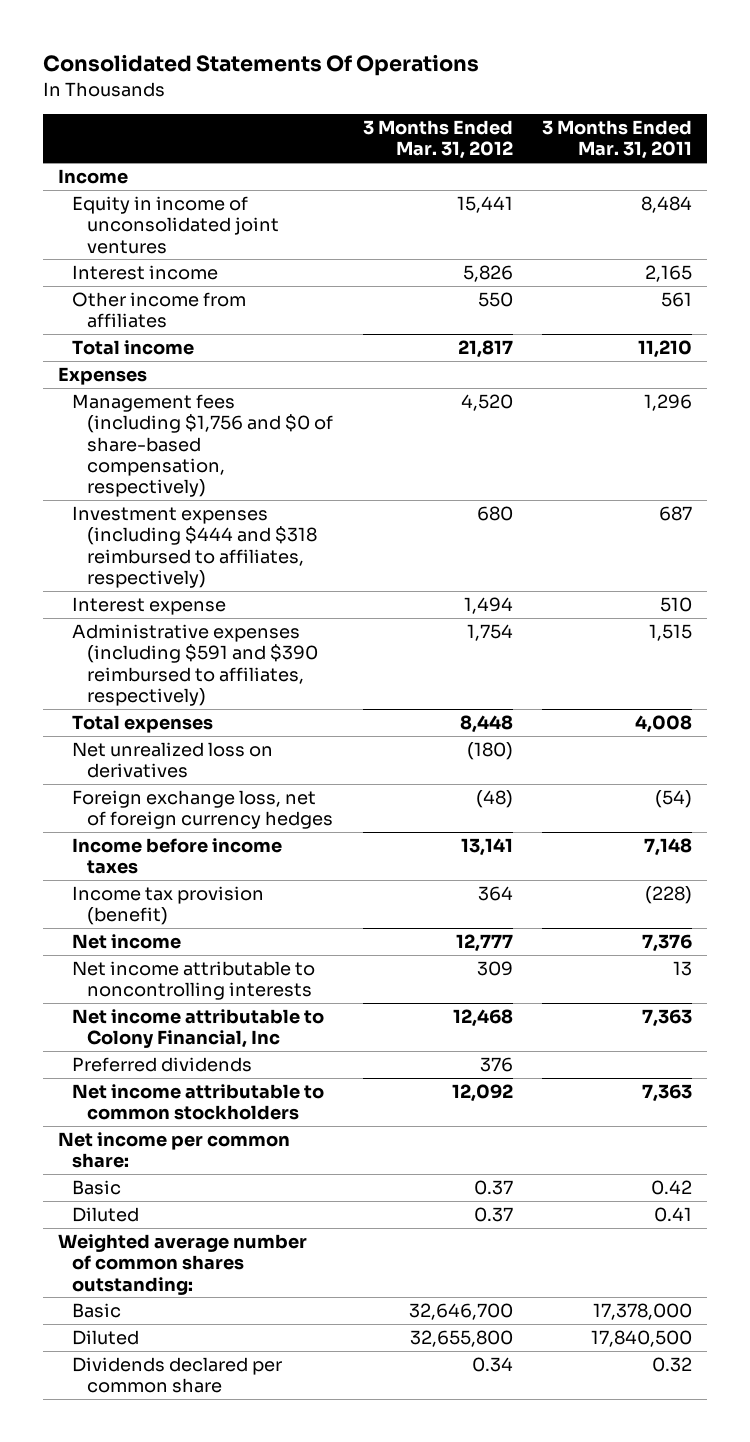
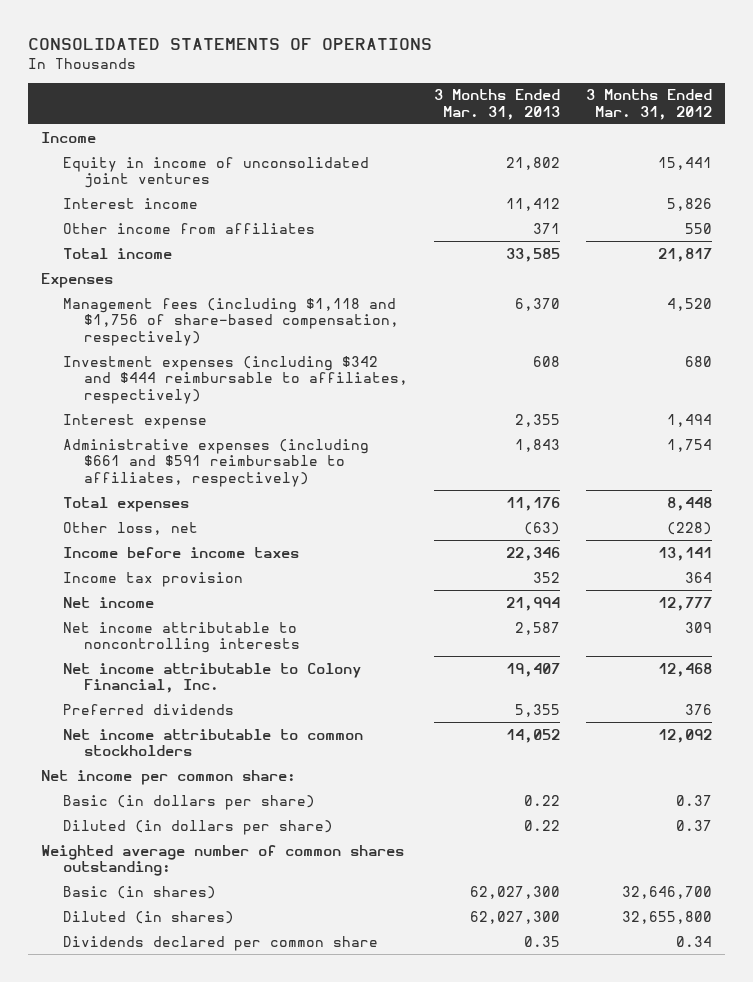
[42,54,479,77] Consolidated Statements Of Operations -> [28,37,433,50] CONSOLIDATED STATEMENTS OF OPERATIONS
[542,120,693,160] 3 Months Ended Mar. 31, 2011 -> none
none -> [433,89,560,120] 3 Months Ended Mar. 31, 2013
[72,394,333,498] Management fees (including $1,756 and $0 of share-based compensation, respectively) -> [62,297,399,346] Management fees (including $1,118 and $1,756 of share-based compensation, respectively)
[72,506,317,588] Investment expenses (including $444 and $318 reimbursed to affiliates, respectively) -> [62,355,408,404] Investment expenses (including $342 and $444 reimbursable to affiliates, respectively)
[72,624,318,706] Administrative expenses (including $591 and $390 reimbursed to affiliates, respectively) -> [62,438,369,487] Administrative expenses (including $661 and $591 reimbursable to affiliates, respectively)
[72,742,274,779] Net unrealized loss on derivatives -> none
[72,790,333,830] Foreign exchange loss, net of foreign currency hedges -> none
none -> [62,521,198,535] Other loss, net
[72,886,265,926] Income tax provision (benefit) -> [62,571,243,587] Income tax provision
[72,1009,325,1049] Net income attributable to Colony Financial, Inc -> [62,662,361,694] Net income attributable to Colony Financial, Inc.
[72,1180,122,1196] Basic -> [62,794,315,810] Basic (in dollars per share)
[72,1207,140,1223] Diluted -> [62,819,333,835] Diluted (in dollars per share)
[72,1303,122,1319] Basic -> [62,885,216,899] Basic (in shares)
[72,1330,140,1346] Diluted -> [62,910,234,924] Diluted (in shares)

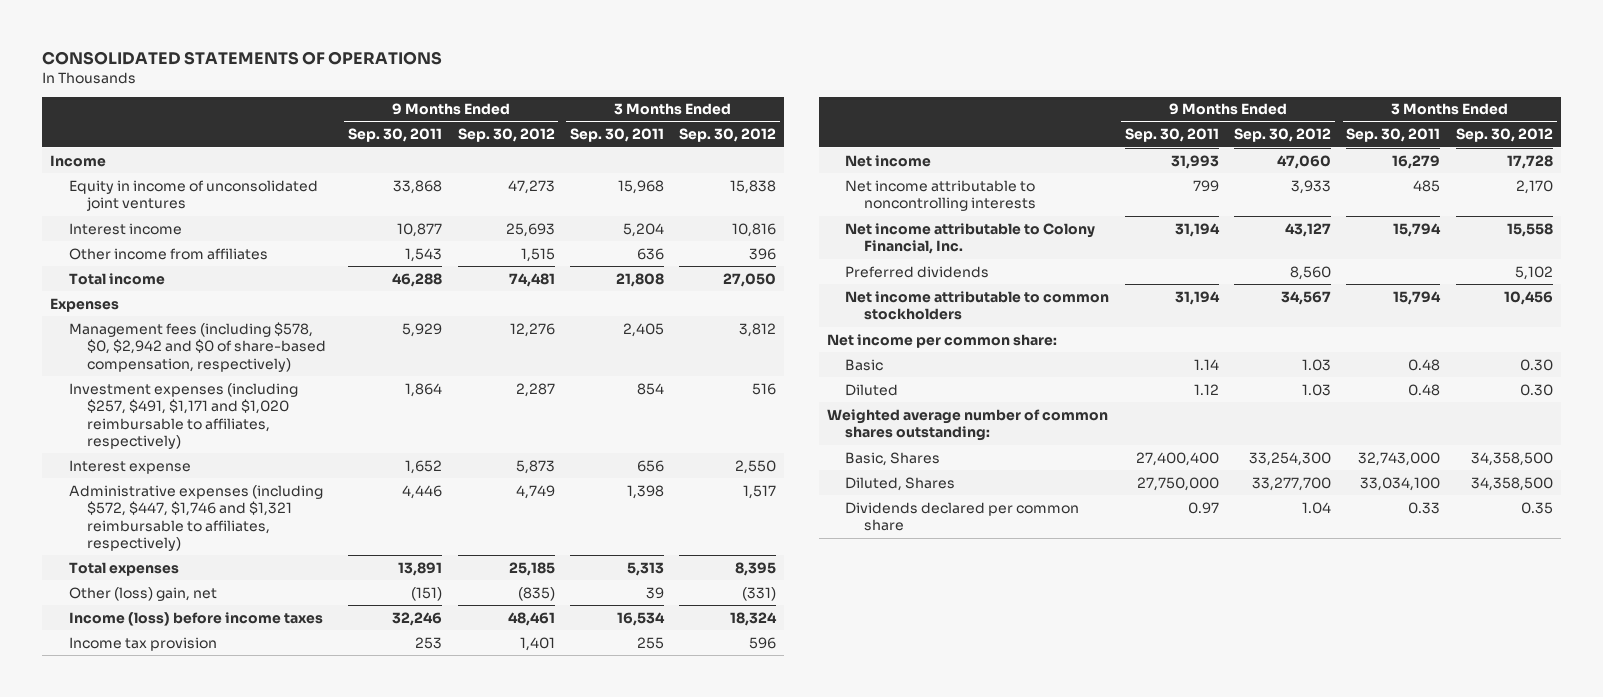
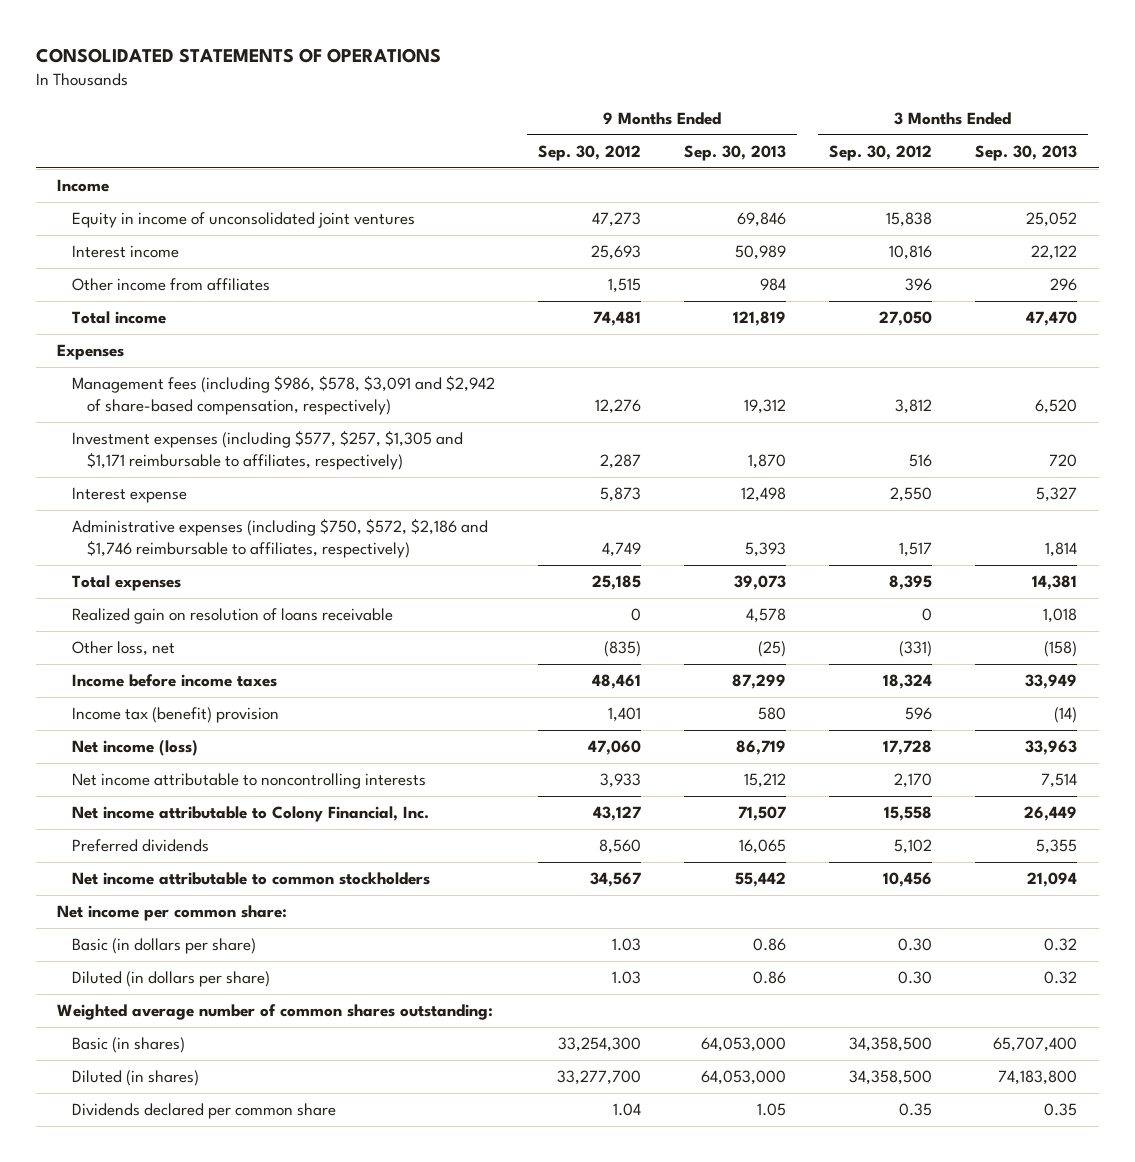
[348,128,443,143] Sep. 30, 2011 -> none
[569,128,664,143] Sep. 30, 2011 -> none
none -> [684,144,787,161] Sep. 30, 2013
none -> [975,144,1078,161] Sep. 30, 2013
[68,321,327,372] Management fees (including $578, $0, $2,942 and $0 of share-based compensation, respectively) -> [71,375,495,415] Management fees (including $986, $578, $3,091 and $2,942 of share-based compensation, respectively)
[68,382,298,450] Investment expenses (including $257, $491, $1,171 and $1,020 reimbursable to affiliates, respectively) -> [71,430,463,470] Investment expenses (including $577, $257, $1,305 and $1,171 reimbursable to affiliates, respectively)
[68,484,323,552] Administrative expenses (including $572, $447, $1,746 and $1,321 reimbursable to affiliates, respectively) -> [71,518,488,558] Administrative expenses (including $750, $572, $2,186 and $1,746 reimbursable to affiliates, respectively)
none -> [71,608,393,625] Realized gain on resolution of loans receivable
[68,586,217,601] Other (loss) gain, net -> [71,641,175,657] Other loss, net
[68,611,323,626] Income (loss) before income taxes -> [71,674,277,688] Income before income taxes
[68,636,217,651] Income tax provision -> [71,707,279,724] Income tax (benefit) provision
[845,154,932,167] Net income -> [71,740,198,757] Net income (loss)
[845,358,884,371] Basic -> [71,938,256,955] Basic (in dollars per share)
[845,383,899,396] Diluted -> [71,971,270,988] Diluted (in dollars per share)
[845,451,941,466] Basic, Shares -> [71,1037,185,1054] Basic (in shares)
[845,476,956,491] Diluted, Shares -> [71,1070,199,1087] Diluted (in shares)

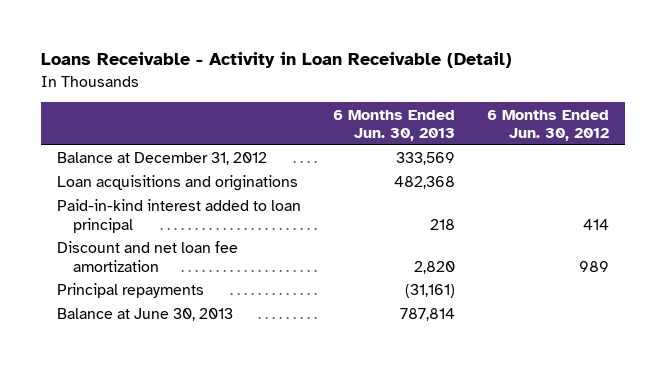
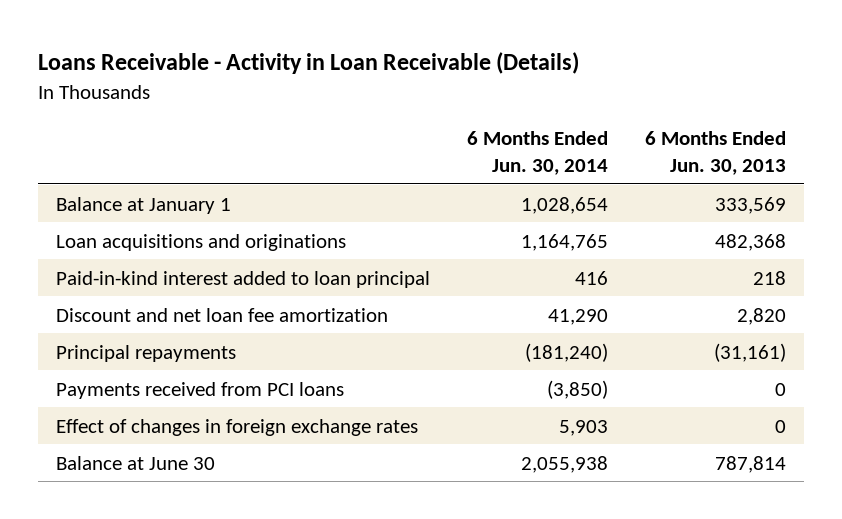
[40,52,512,69] Loans Receivable - Activity in Loan Receivable (Detail) -> [37,52,579,75] Loans Receivable - Activity in Loan Receivable (Details)
[487,109,610,142] 6 Months Ended Jun. 30, 2012 -> none
none -> [466,131,608,175] 6 Months Ended Jun. 30, 2014
[56,152,267,166] Balance at December 31, 2012 -> [56,196,232,214] Balance at January 1
none -> [56,381,345,399] Payments received from PCI loans
none -> [56,418,419,436] Effect of changes in foreign exchange rates
[56,308,233,322] Balance at June 30, 2013 -> [56,455,216,470] Balance at June 30

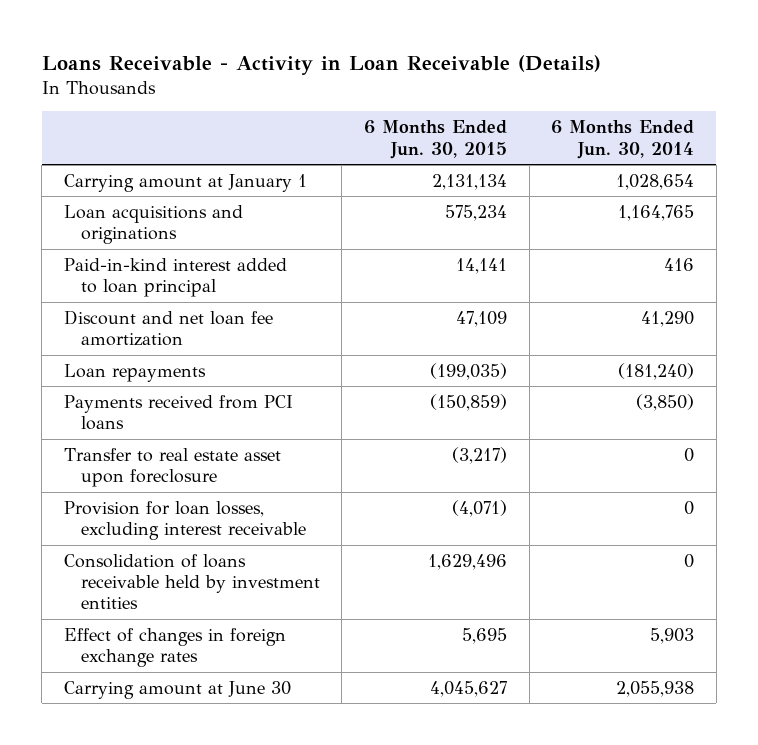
[644,131,786,175] 6 Months Ended Jun. 30, 2013 -> none
none -> [363,120,507,159] 6 Months Ended Jun. 30, 2015
[56,196,232,214] Balance at January 1 -> [64,173,308,192] Carrying amount at January 1
[56,344,237,362] Principal repayments -> [64,363,207,382] Loan repayments
none -> [64,447,282,488] Transfer to real estate asset upon foreclosure
none -> [64,500,306,541] Provision for loan losses, excluding interest receivable
none -> [64,553,320,610] Consolidation of loans receivable held by investment entities
[56,455,216,470] Balance at June 30 -> [64,680,292,699] Carrying amount at June 30

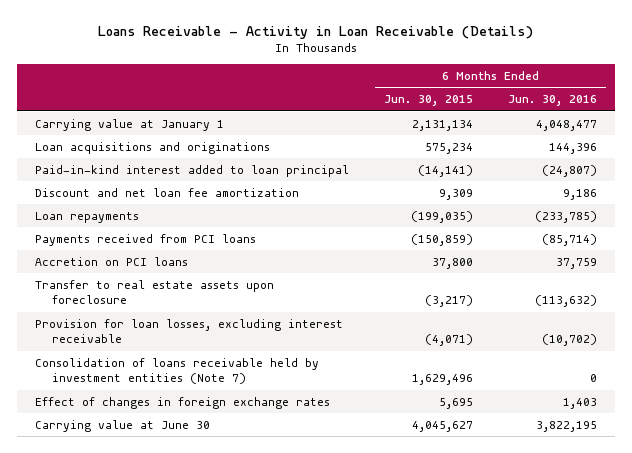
[551,120,695,159] 6 Months Ended Jun. 30, 2014 -> none
none -> [508,95,598,107] Jun. 30, 2016
[64,173,308,192] Carrying amount at January 1 -> [34,118,224,131] Carrying value at January 1
[455,257,507,274] 14,141 -> [418,164,474,177] (14,141)
[455,310,507,327] 47,109 -> [439,188,474,200] 9,309
none -> [34,256,188,266] Accretion on PCI loans
[64,447,282,488] Transfer to real estate asset upon foreclosure -> [34,279,274,305] Transfer to real estate assets upon foreclosure
[64,553,320,610] Consolidation of loans receivable held by investment entities -> [34,357,319,385] Consolidation of loans receivable held by investment entities (Note 7)
[64,680,292,699] Carrying amount at June 30 -> [34,419,210,432] Carrying value at June 30

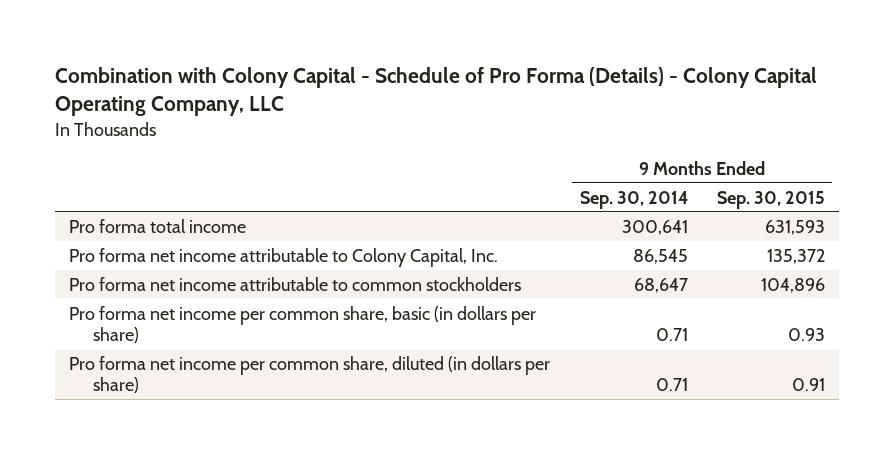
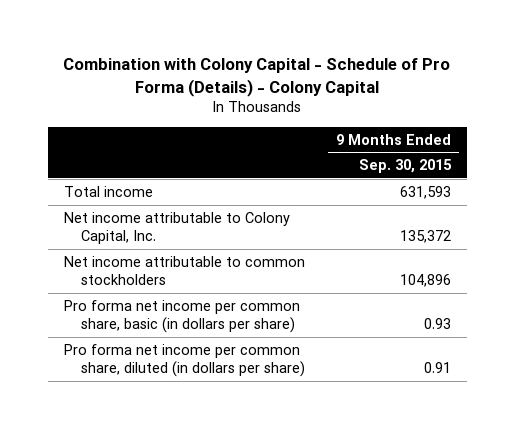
[54,67,817,117] Combination with Colony Capital - Schedule of Pro Forma (Details) - Colony Capital Operating Company, LLC -> [63,58,451,97] Combination with Colony Capital - Schedule of Pro Forma (Details) - Colony Capital
[579,190,688,209] Sep. 30, 2014 -> none
[69,218,247,233] Pro forma total income -> [63,185,153,197] Total income
[69,247,499,267] Pro forma net income attributable to Colony Capital, Inc. -> [63,211,290,245] Net income attributable to Colony Capital, Inc.
[69,276,522,291] Pro forma net income attributable to common stockholders -> [63,255,305,286] Net income attributable to common stockholders

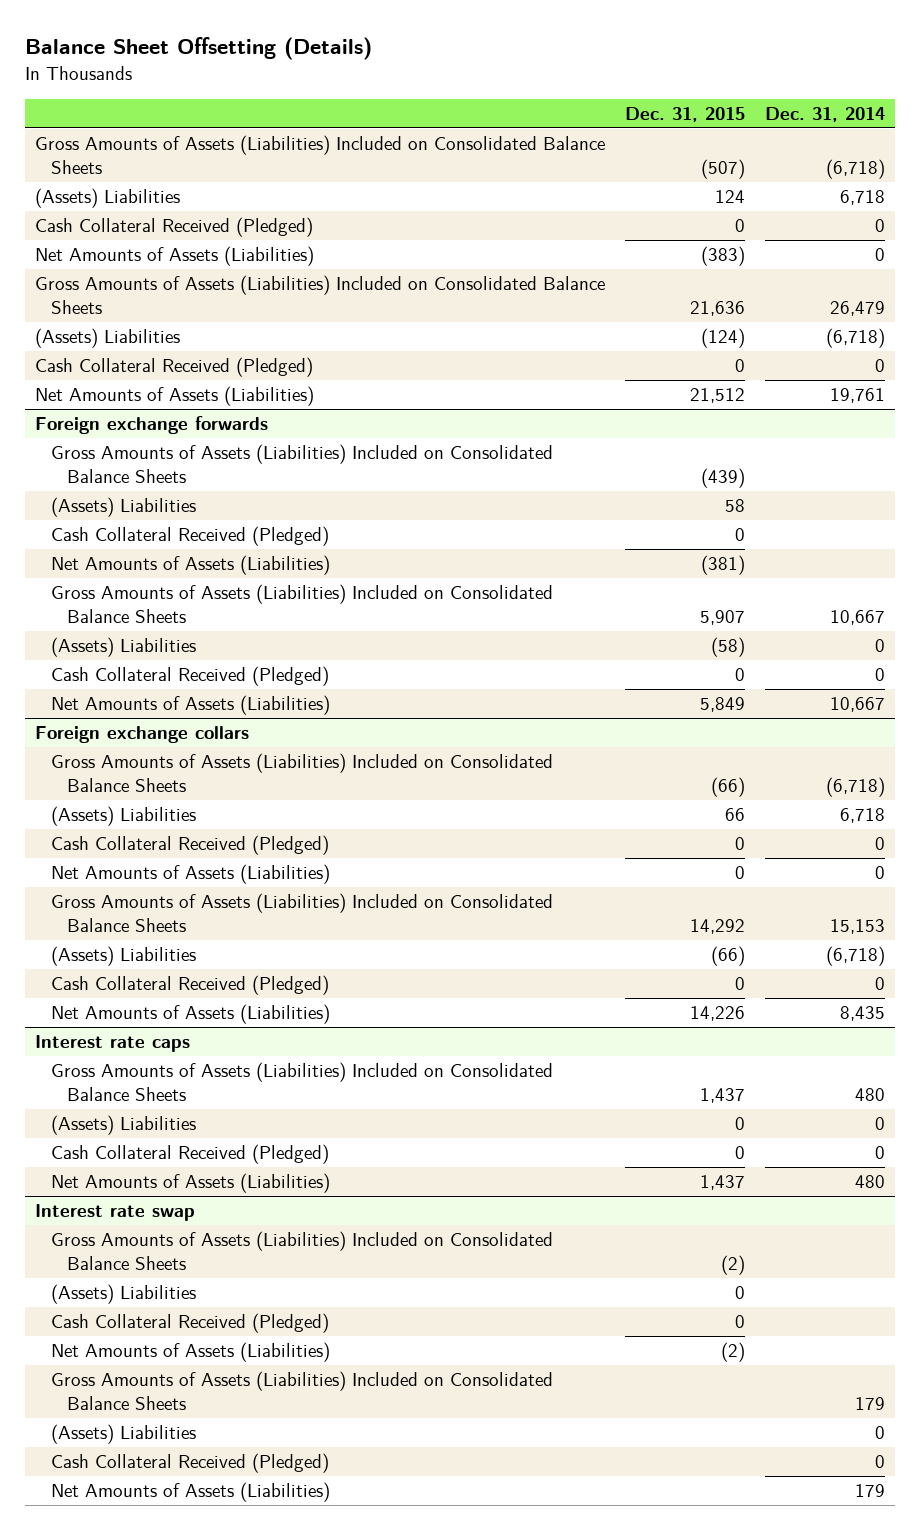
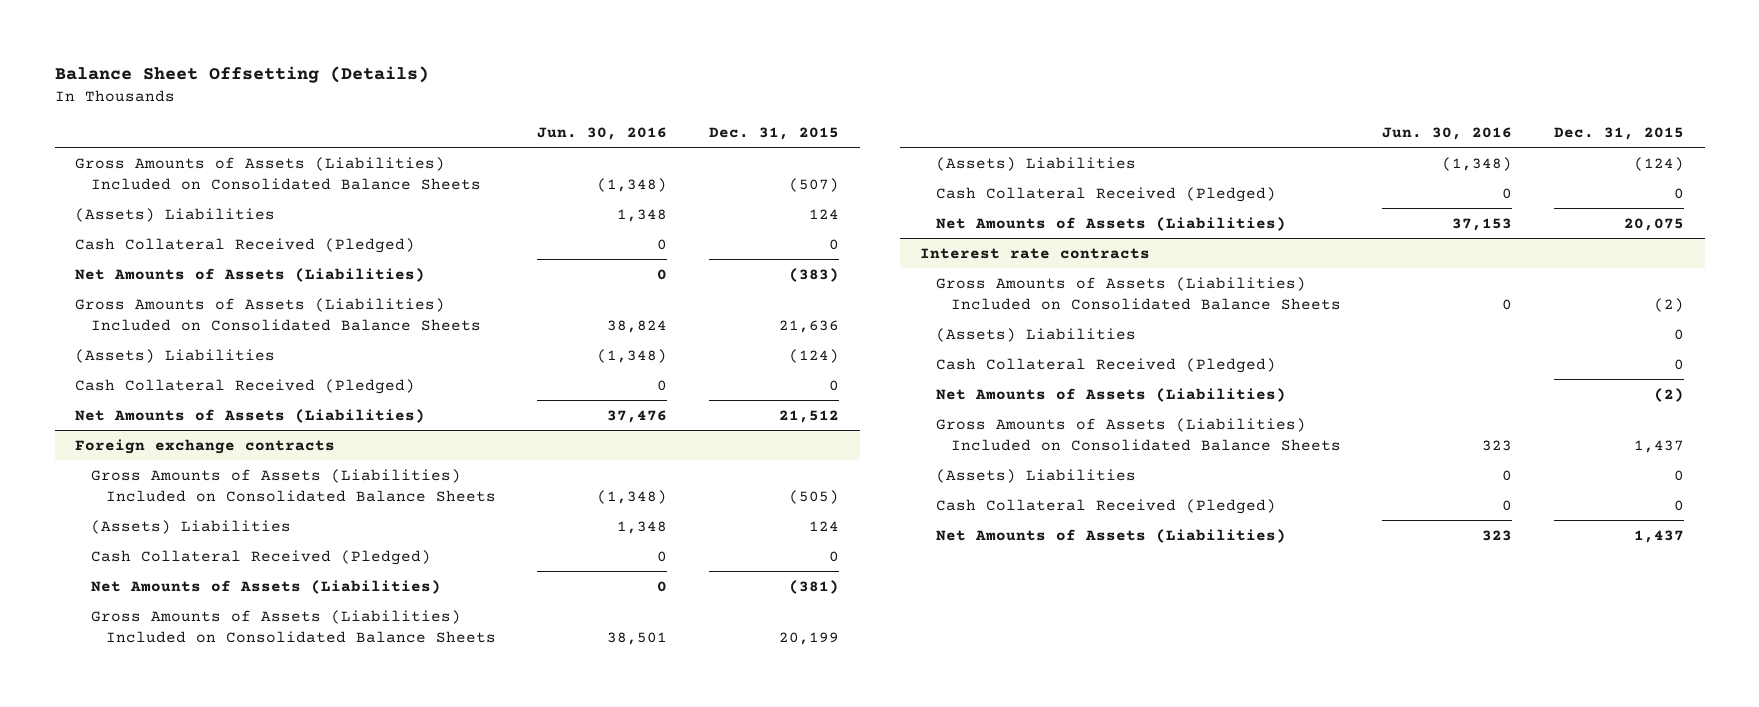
[765,106,886,122] Dec. 31, 2014 -> none
none -> [537,126,668,140] Jun. 30, 2016
[35,416,269,435] Foreign exchange forwards -> [75,438,336,454] Foreign exchange contracts
[701,468,746,489] (439) -> [788,489,839,504] (505)
[725,499,746,513] 58 -> [808,520,839,531] 124
[51,666,330,687] Cash Collateral Received (Pledged) -> none
[51,695,331,716] Net Amounts of Assets (Liabilities) -> none
[35,726,250,744] Foreign exchange collars -> none
[51,753,554,793] Gross Amounts of Assets (Liabilities) Included on Consolidated Balance Sheets -> none
[51,806,197,827] (Assets) Liabilities -> none
[700,610,746,626] 5,907 -> [778,631,839,645] 20,199
[711,637,746,658] (58) -> [1633,156,1684,171] (124)
[735,866,746,880] 0 -> [1623,217,1684,231] 20,075
none -> [920,247,1151,259] Interest rate contracts
[690,919,746,935] 14,292 -> [1653,297,1684,312] (2)
[711,946,746,967] (66) -> [1673,328,1684,340] 0
[35,1035,191,1053] Interest rate caps -> none
[690,1006,746,1022] 14,226 -> [1653,387,1684,402] (2)
[35,1204,196,1222] Interest rate swap -> none
[51,1231,554,1271] Gross Amounts of Assets (Liabilities) Included on Consolidated Balance Sheets -> none
[51,1284,197,1305] (Assets) Liabilities -> none
[51,1313,330,1334] Cash Collateral Received (Pledged) -> none
[51,1342,331,1363] Net Amounts of Assets (Liabilities) -> none
[51,1371,554,1411] Gross Amounts of Assets (Liabilities) Included on Consolidated Balance Sheets -> none
[51,1424,197,1445] (Assets) Liabilities -> none
[51,1453,330,1474] Cash Collateral Received (Pledged) -> none
[51,1482,331,1503] Net Amounts of Assets (Liabilities) -> none

